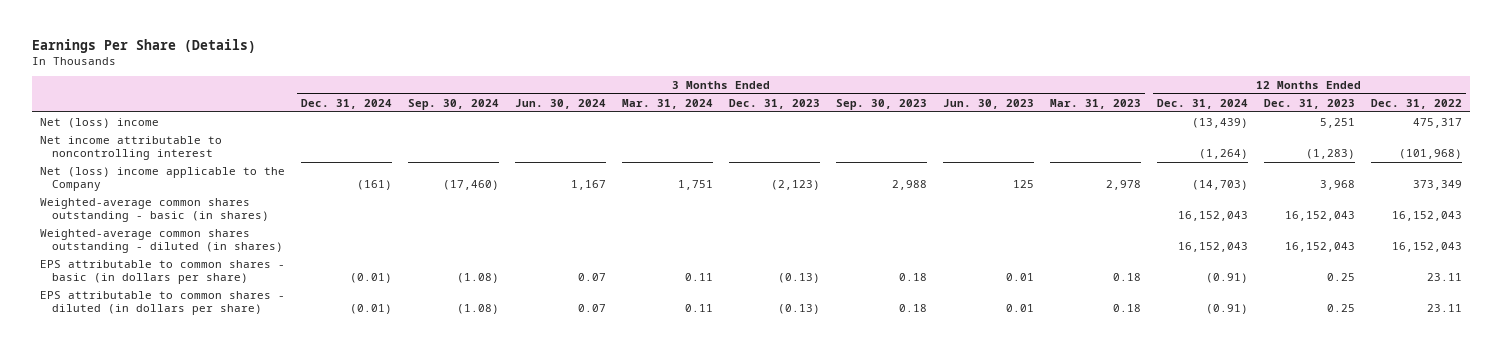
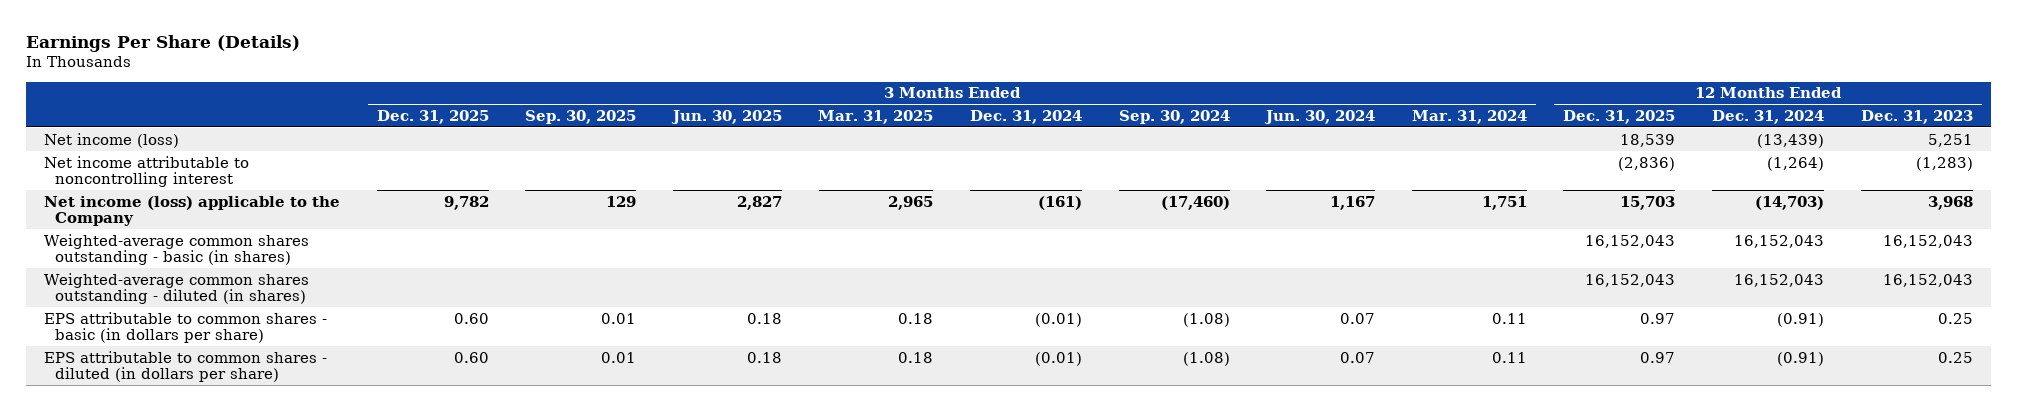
[729,98,821,109] Dec. 31, 2023 -> none
[836,98,928,110] Sep. 30, 2023 -> none
[943,98,1035,109] Jun. 30, 2023 -> none
[1049,98,1141,109] Mar. 31, 2023 -> none
[1370,98,1462,109] Dec. 31, 2022 -> none
none -> [376,109,489,124] Dec. 31, 2025
none -> [525,109,637,124] Sep. 30, 2025
none -> [670,109,782,124] Jun. 30, 2025
none -> [818,109,934,124] Mar. 31, 2025
none -> [1563,109,1676,124] Dec. 31, 2025
[40,117,160,128] Net (loss) income -> [44,132,180,148] Net income (loss)
[40,166,286,192] Net (loss) income applicable to the Company -> [44,195,341,227] Net income (loss) applicable to the Company

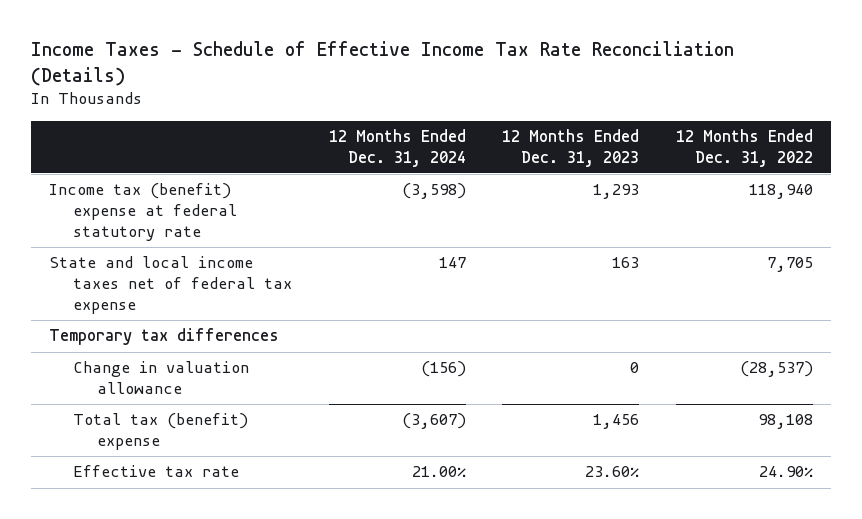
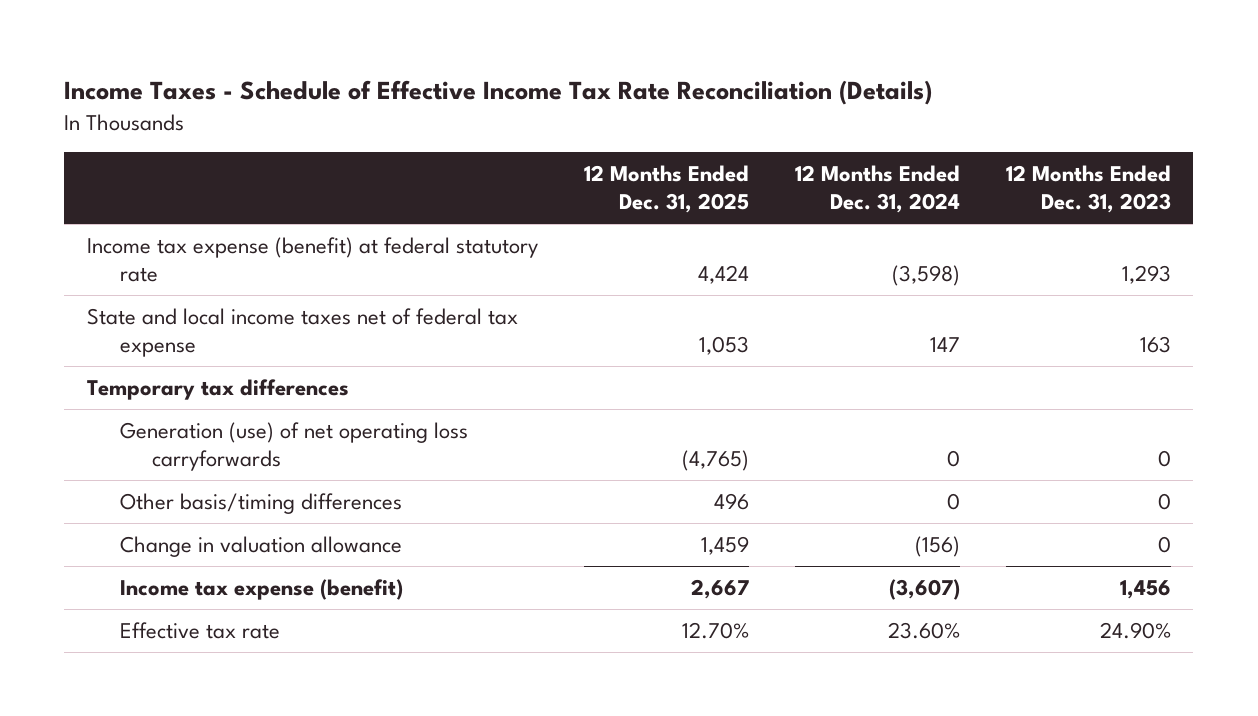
[675,129,813,167] 12 Months Ended Dec. 31, 2022 -> none
none -> [584,165,750,214] 12 Months Ended Dec. 31, 2025
[49,183,238,241] Income tax (benefit) expense at federal statutory rate -> [87,236,539,283] Income tax expense (benefit) at federal statutory rate
none -> [119,421,468,472] Generation (use) of net operating loss carryforwards
none -> [119,492,402,514] Other basis/timing differences
[73,413,249,451] Total tax (benefit) expense -> [119,578,403,600] Income tax expense (benefit)
[411,466,466,478] 21.00% -> [887,621,960,639] 23.60%
[585,466,640,478] 23.60% -> [1099,621,1171,639] 24.90%

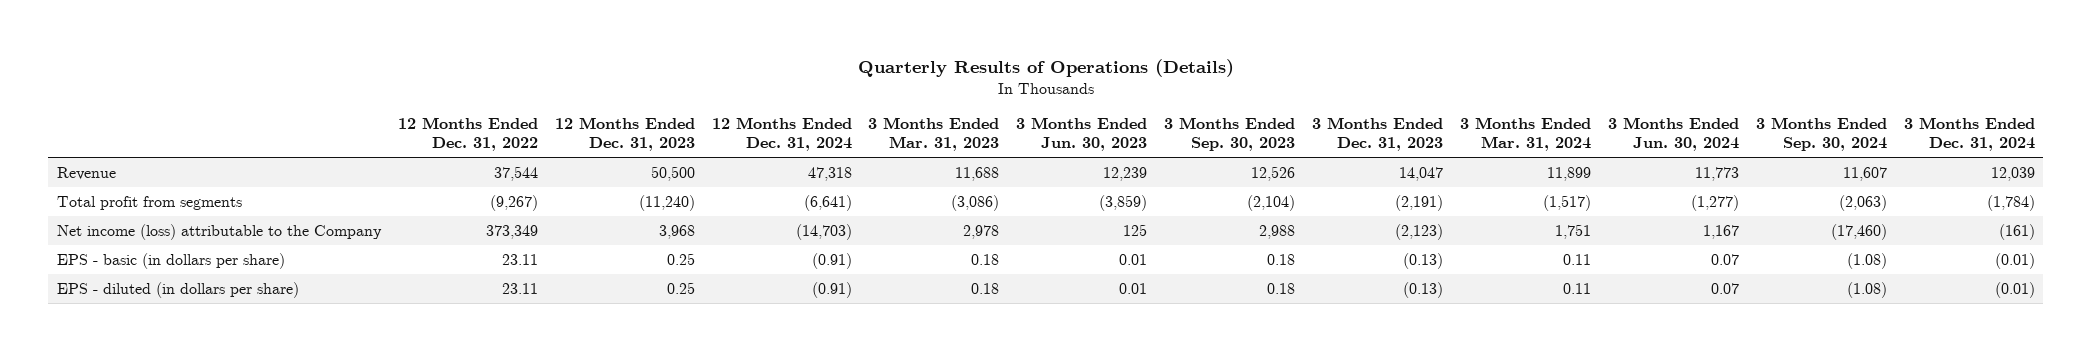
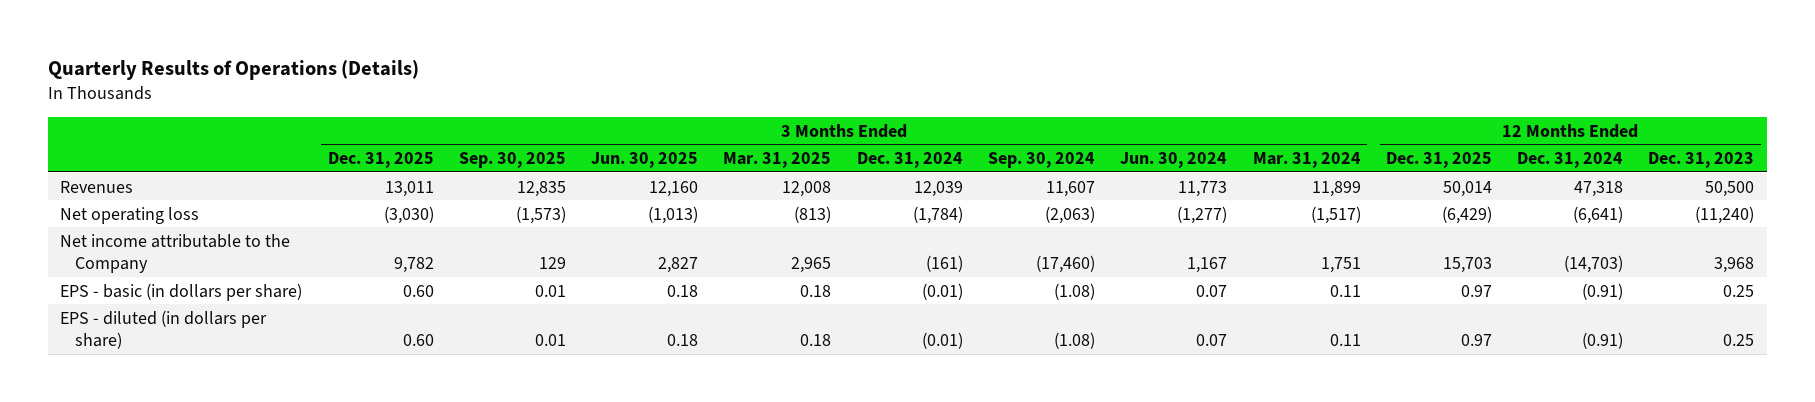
[397,117,538,152] 12 Months Ended Dec. 31, 2022 -> none
[868,117,1000,152] 3 Months Ended Mar. 31, 2023 -> none
[1016,117,1148,152] 3 Months Ended Jun. 30, 2023 -> none
[1164,117,1296,152] 3 Months Ended Sep. 30, 2023 -> none
[1312,117,1444,152] 3 Months Ended Dec. 31, 2023 -> none
none -> [327,152,434,169] Dec. 31, 2025
none -> [458,152,566,169] Sep. 30, 2025
none -> [591,152,699,169] Jun. 30, 2025
none -> [723,152,832,169] Mar. 31, 2025
none -> [1385,152,1492,169] Dec. 31, 2025
[56,166,116,180] Revenue -> [60,180,134,193] Revenues
[56,195,242,210] Total profit from segments -> [60,206,200,224] Net operating loss
[56,223,382,240] Net income (loss) attributable to the Company -> [60,233,291,274] Net income attributable to the Company

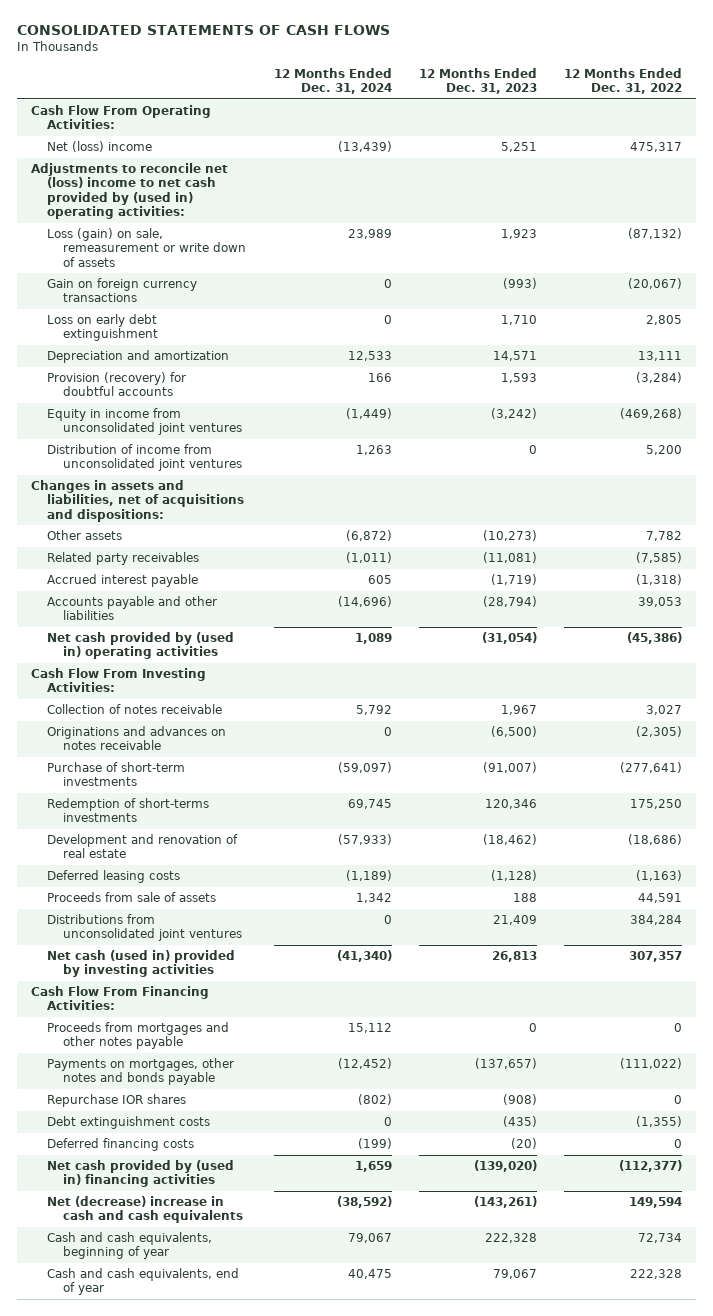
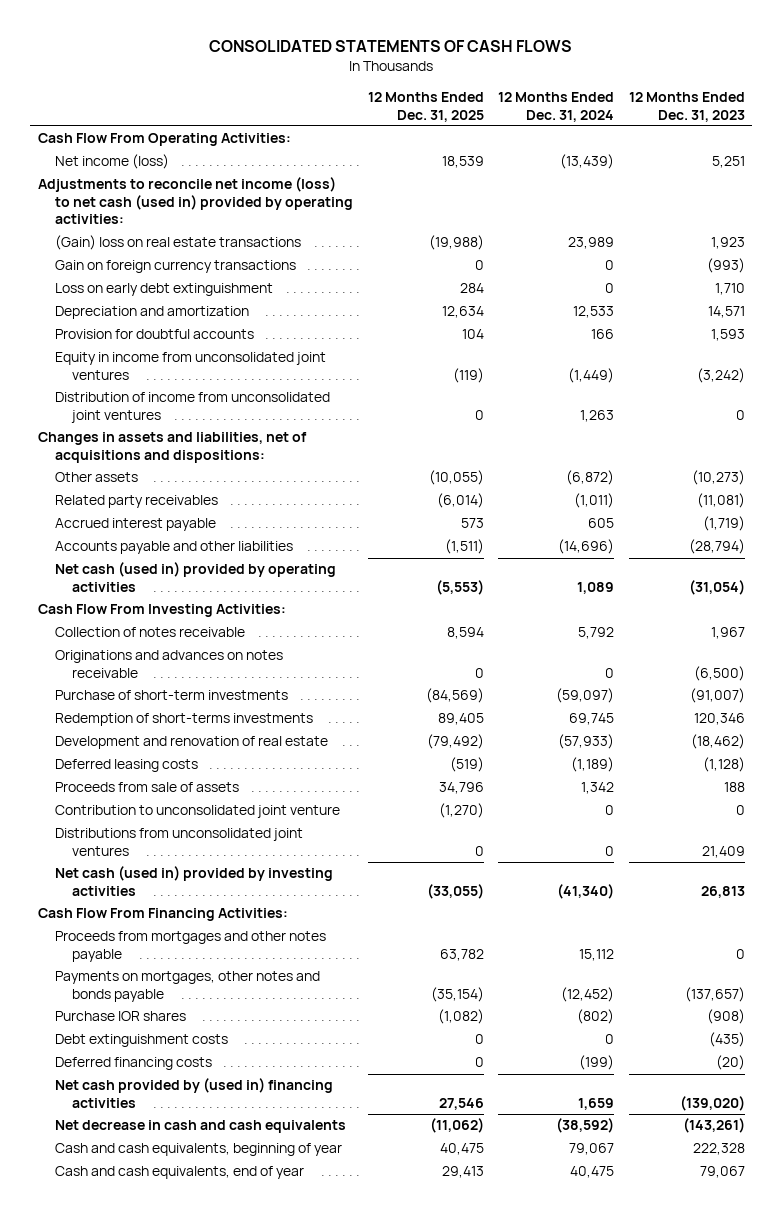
[564,67,683,95] 12 Months Ended Dec. 31, 2022 -> none
none -> [367,92,484,122] 12 Months Ended Dec. 31, 2025
[46,141,152,153] Net (loss) income -> [55,154,170,170] Net income (loss)
[30,163,228,220] Adjustments to reconcile net (loss) income to net cash provided by (used in) operating activities: -> [37,177,354,225] Adjustments to reconcile net income (loss) to net cash (used in) provided by operating activities:
[46,228,247,267] Loss (gain) on sale, remeasurement or write down of assets -> [55,235,302,251] (Gain) loss on real estate transactions
[46,372,186,397] Provision (recovery) for doubtful accounts -> [55,329,255,340] Provision for doubtful accounts
[46,632,234,660] Net cash provided by (used in) operating activities -> [55,562,337,592] Net cash (used in) provided by operating activities
none -> [55,805,341,819] Contribution to unconsolidated joint venture
[46,1094,186,1108] Repurchase IOR shares -> [55,1011,187,1022] Purchase IOR shares
[46,1196,244,1224] Net (decrease) increase in cash and cash equivalents -> [55,1120,347,1134] Net decrease in cash and cash equivalents

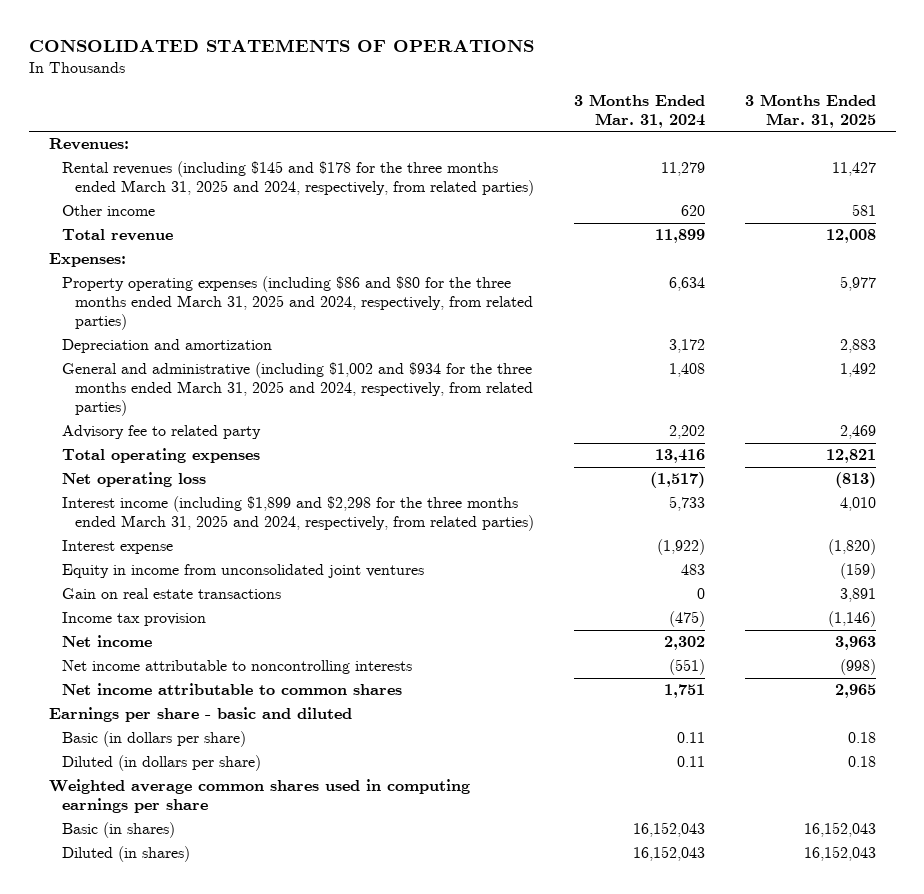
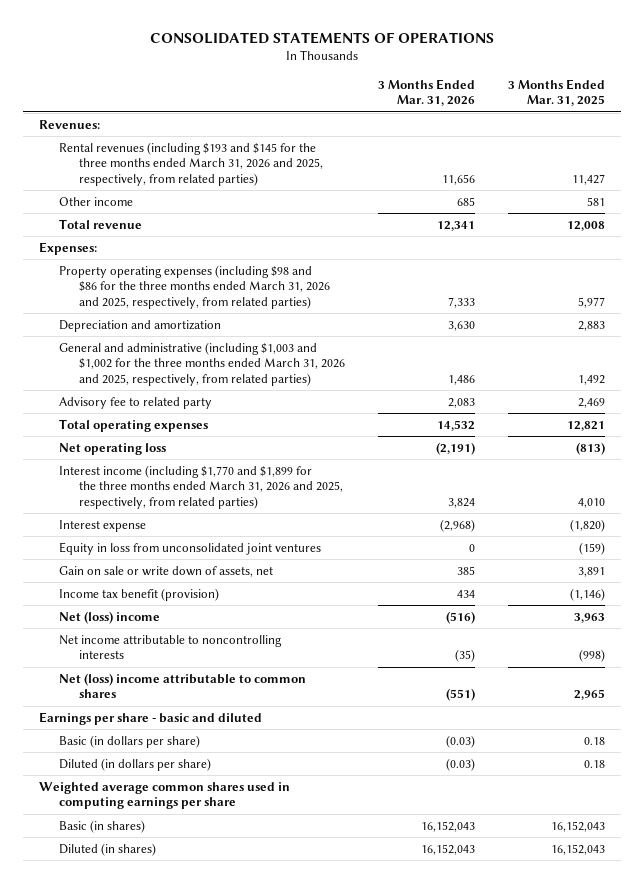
[573,93,705,128] 3 Months Ended Mar. 31, 2024 -> none
none -> [377,78,475,107] 3 Months Ended Mar. 31, 2026
[61,161,534,197] Rental revenues (including $145 and $178 for the three months ended March 31, 2025 and 2024, respectively, from related parties) -> [59,141,324,186] Rental revenues (including $193 and $145 for the three months ended March 31, 2026 and 2025, respectively, from related parties)
[61,276,533,331] Property operating expenses (including $86 and $80 for the three months ended March 31, 2025 and 2024, respectively, from related parties) -> [59,264,331,309] Property operating expenses (including $98 and $86 for the three months ended March 31, 2026 and 2025, respectively, from related parties)
[61,362,533,417] General and administrative (including $1,002 and $934 for the three months ended March 31, 2025 and 2024, respectively, from related parties) -> [59,341,346,386] General and administrative (including $1,003 and $1,002 for the three months ended March 31, 2026 and 2025, respectively, from related parties)
[61,496,534,532] Interest income (including $1,899 and $2,298 for the three months ended March 31, 2025 and 2024, respectively, from related parties) -> [59,464,344,509] Interest income (including $1,770 and $1,899 for the three months ended March 31, 2026 and 2025, respectively, from related parties)
[61,564,424,579] Equity in income from unconsolidated joint ventures -> [59,541,322,555] Equity in loss from unconsolidated joint ventures
[61,588,281,600] Gain on real estate transactions -> [59,565,274,577] Gain on sale or write down of assets, net
[61,612,206,627] Income tax provision -> [59,587,220,601] Income tax benefit (provision)
[61,635,152,648] Net income -> [59,610,161,624] Net (loss) income
[61,683,402,696] Net income attributable to common shares -> [59,672,307,699] Net (loss) income attributable to common shares

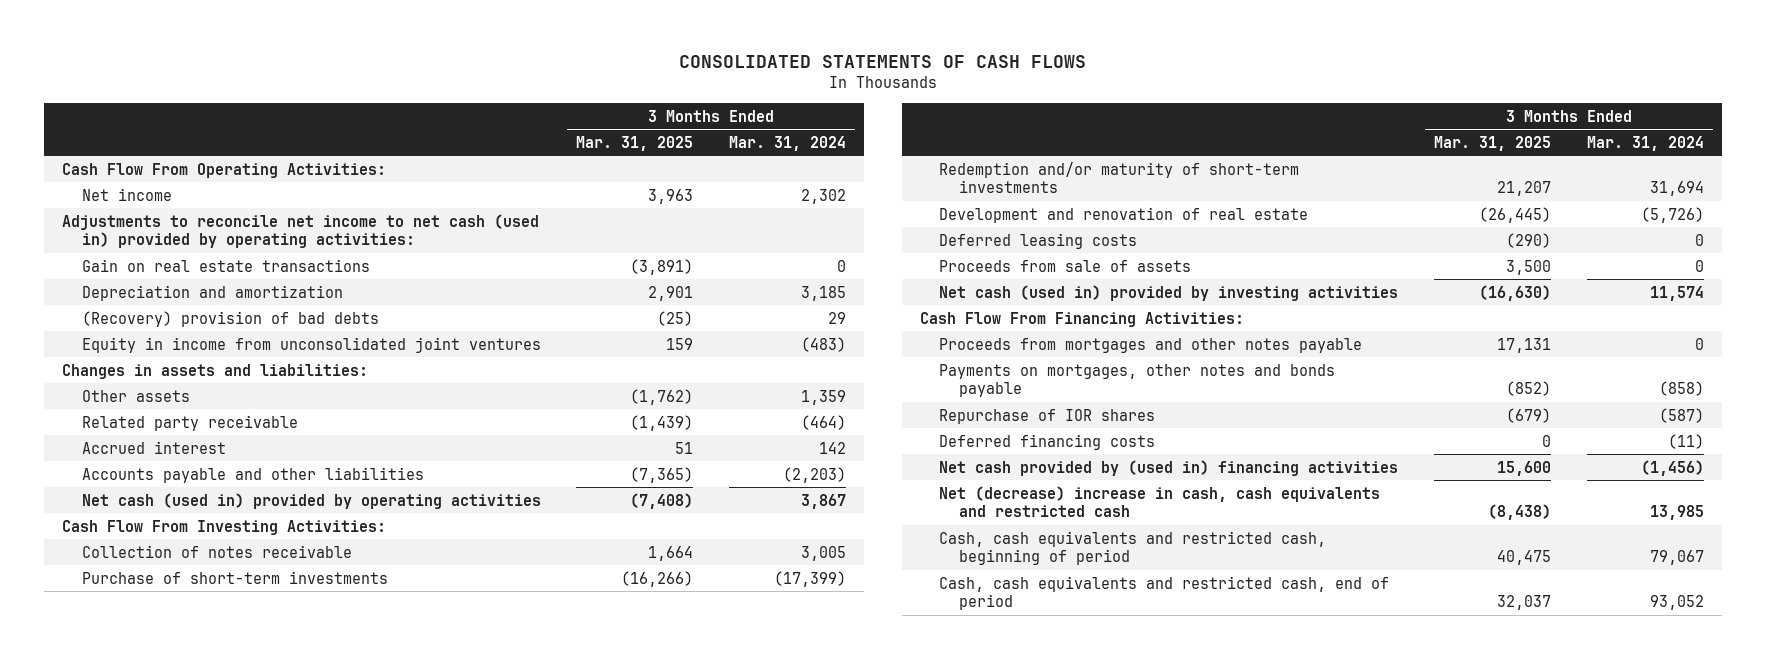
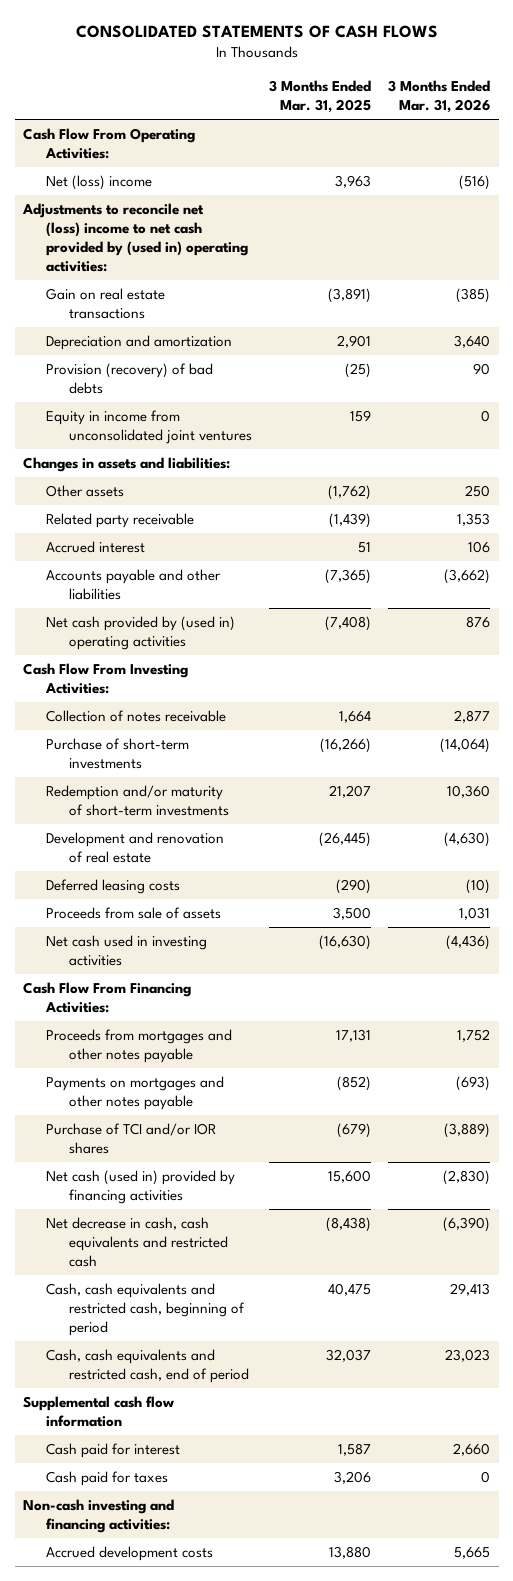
[729,135,847,151] Mar. 31, 2024 -> none
none -> [388,79,491,114] 3 Months Ended Mar. 31, 2026
[81,187,172,201] Net income -> [45,174,152,190] Net (loss) income
[62,213,540,249] Adjustments to reconcile net income to net cash (used in) provided by operating activities: -> [22,202,248,273] Adjustments to reconcile net (loss) income to net cash provided by (used in) operating activities:
[81,310,379,327] (Recovery) provision of bad debts -> [45,362,213,394] Provision (recovery) of bad debts
[81,492,541,509] Net cash (used in) provided by operating activities -> [45,615,235,650] Net cash provided by (used in) operating activities
[939,284,1399,301] Net cash (used in) provided by investing activities -> [45,934,207,966] Net cash used in investing activities
[939,433,1156,450] Deferred financing costs -> none
[939,363,1336,398] Payments on mortgages, other notes and bonds payable -> [45,1075,224,1110] Payments on mortgages and other notes payable
[939,408,1156,424] Repurchase of IOR shares -> [45,1122,216,1154] Purchase of TCI and/or IOR shares
[939,459,1399,476] Net cash provided by (used in) financing activities -> [45,1169,235,1204] Net cash (used in) provided by financing activities
[939,485,1381,518] Net (decrease) increase in cash, cash equivalents and restricted cash -> [45,1216,228,1268] Net decrease in cash, cash equivalents and restricted cash
none -> [23,1395,175,1427] Supplemental cash flow information
none -> [45,1442,180,1458] Cash paid for interest
none -> [45,1470,168,1486] Cash paid for taxes
none -> [23,1498,175,1533] Non-cash investing and financing activities:
none -> [45,1545,213,1561] Accrued development costs

